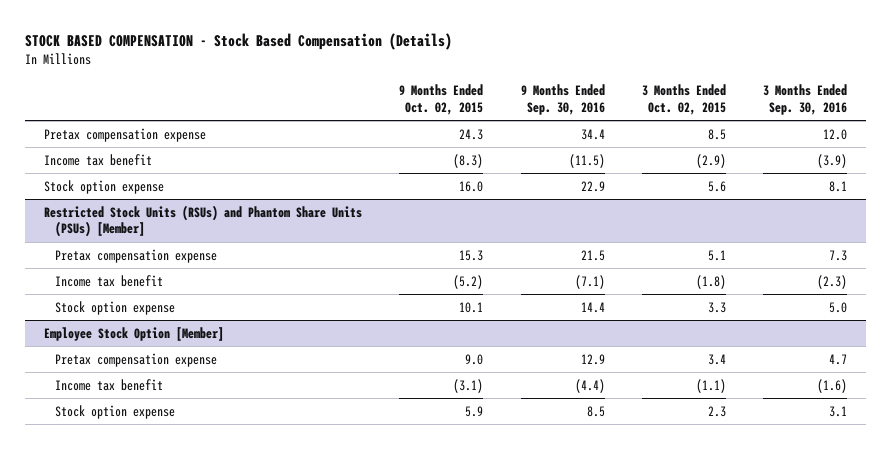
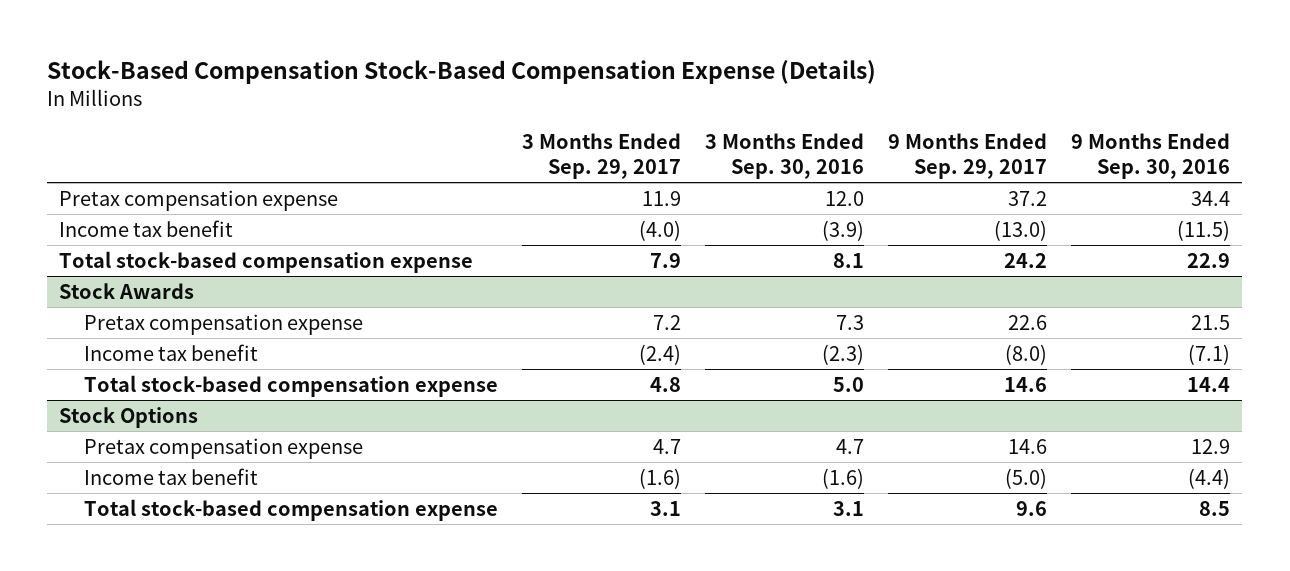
[24,32,452,50] STOCK BASED COMPENSATION - Stock Based Compensation (Details) -> [47,59,877,84] Stock-Based Compensation Stock-Based Compensation Expense (Details)
[399,84,484,116] 9 Months Ended Oct. 02, 2015 -> none
[642,84,727,116] 3 Months Ended Oct. 02, 2015 -> none
none -> [521,132,681,180] 3 Months Ended Sep. 29, 2017
none -> [888,132,1048,180] 9 Months Ended Sep. 29, 2017
[43,179,164,194] Stock option expense -> [59,250,474,273] Total stock-based compensation expense
[43,204,362,238] Restricted Stock Units (RSUs) and Phantom Share Units (PSUs) [Member] -> [59,282,195,299] Stock Awards
[54,300,175,315] Stock option expense -> [83,374,498,397] Total stock-based compensation expense
[43,326,224,341] Employee Stock Option [Member] -> [59,406,199,428] Stock Options
[54,404,175,419] Stock option expense -> [83,498,498,521] Total stock-based compensation expense

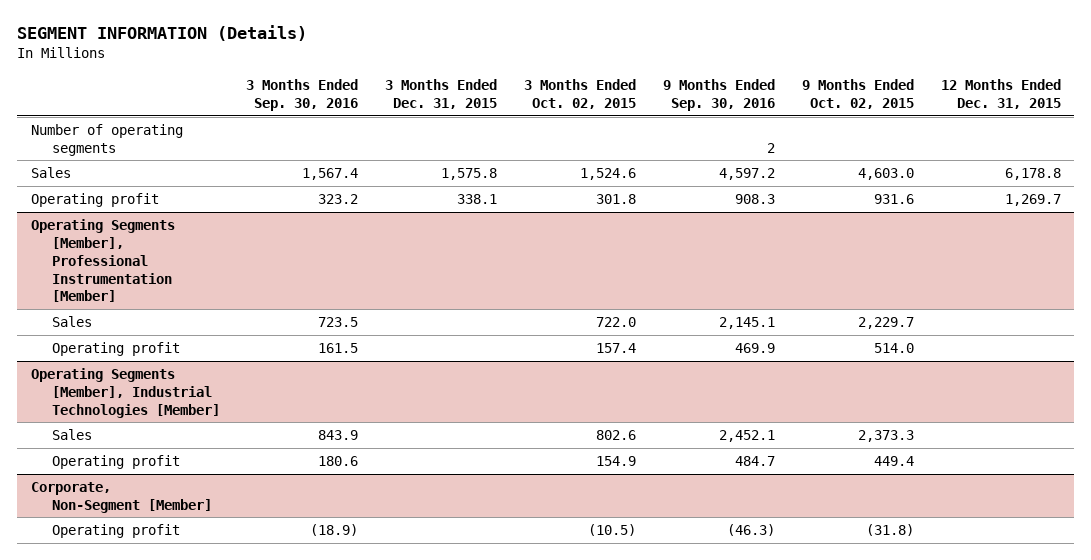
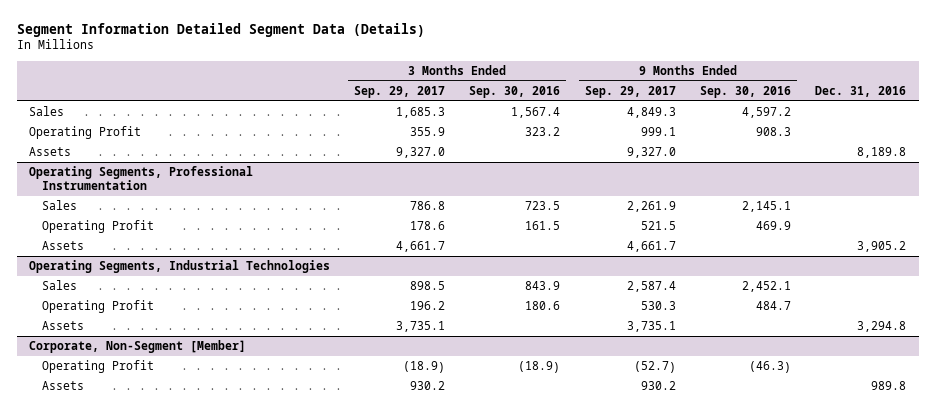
[17,25,308,42] SEGMENT INFORMATION (Details) -> [16,23,425,38] Segment Information Detailed Segment Data (Details)
[385,79,498,110] 3 Months Ended Dec. 31, 2015 -> none
[524,79,637,110] 3 Months Ended Oct. 02, 2015 -> none
[801,79,914,110] 9 Months Ended Oct. 02, 2015 -> none
[940,79,1061,110] 12 Months Ended Dec. 31, 2015 -> none
none -> [354,85,446,98] Sep. 29, 2017
none -> [584,85,676,98] Sep. 29, 2017
none -> [815,85,907,97] Dec. 31, 2016
[30,123,183,156] Number of operating segments -> none
[30,192,159,207] Operating profit -> [28,126,141,140] Operating Profit
none -> [28,147,71,157] Assets
[30,218,175,303] Operating Segments [Member], Professional Instrumentation [Member] -> [28,166,253,190] Operating Segments, Professional Instrumentation
[51,341,180,356] Operating profit -> [42,220,155,234] Operating Profit
none -> [42,241,85,251] Assets
[30,367,220,418] Operating Segments [Member], Industrial Technologies [Member] -> [28,260,330,274] Operating Segments, Industrial Technologies
[51,454,180,469] Operating profit -> [42,300,155,314] Operating Profit
none -> [42,321,85,331] Assets
[51,523,180,538] Operating profit -> [42,360,155,374] Operating Profit
none -> [42,381,85,391] Assets

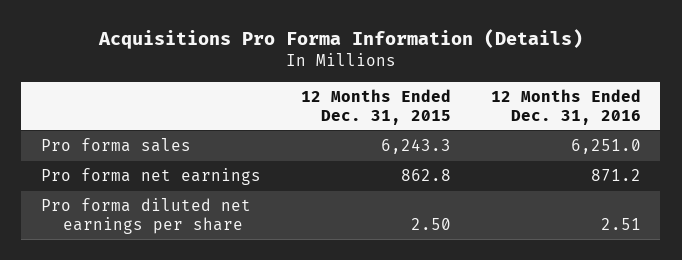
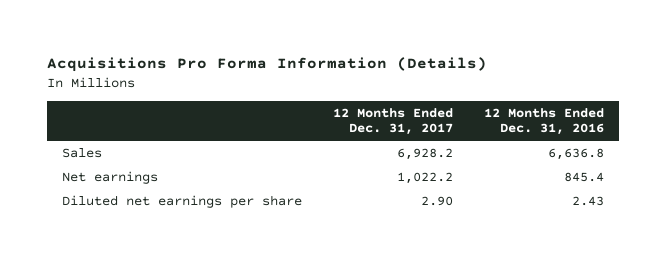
[300,88,451,125] 12 Months Ended Dec. 31, 2015 -> none
none -> [333,107,454,136] 12 Months Ended Dec. 31, 2017
[40,138,191,153] Pro forma sales -> [62,147,103,158] Sales
[570,139,641,155] 6,251.0 -> [547,147,604,160] 6,636.8
[40,168,261,186] Pro forma net earnings -> [62,170,159,184] Net earnings
[590,169,641,182] 871.2 -> [563,171,604,182] 845.4
[40,198,251,234] Pro forma diluted net earnings per share -> [62,194,303,208] Diluted net earnings per share
[600,217,641,230] 2.51 -> [571,195,604,206] 2.43

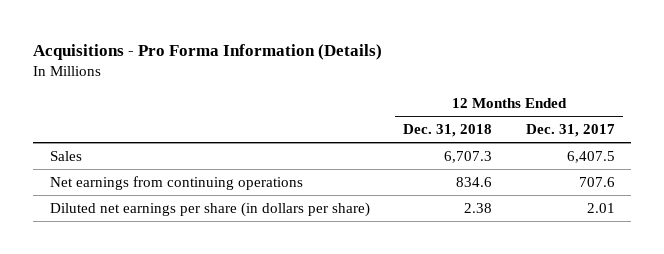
[46,57,487,73] Acquisitions Pro Forma Information (Details) -> [33,43,383,60] Acquisitions - Pro Forma Information (Details)
[483,107,604,136] 12 Months Ended Dec. 31, 2016 -> none
none -> [403,124,493,138] Dec. 31, 2018
[397,147,454,160] 6,928.2 -> [566,150,615,163] 6,407.5
[62,170,159,184] Net earnings -> [49,175,303,190] Net earnings from continuing operations
[397,171,454,184] 1,022.2 -> [578,176,615,187] 707.6
[62,194,303,208] Diluted net earnings per share -> [49,201,370,217] Diluted net earnings per share (in dollars per share)
[421,195,454,206] 2.90 -> [586,202,615,213] 2.01

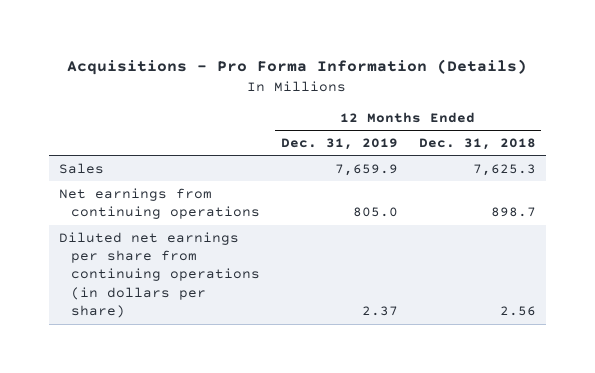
[525,124,615,138] Dec. 31, 2017 -> none
none -> [280,138,398,151] Dec. 31, 2019
[444,150,493,163] 6,707.3 -> [472,163,536,176] 7,625.3
[456,176,493,187] 834.6 -> [490,207,536,218] 898.7
[49,201,370,217] Diluted net earnings per share (in dollars per share) -> [59,231,260,319] Diluted net earnings per share from continuing operations (in dollars per share)
[464,202,493,213] 2.38 -> [499,306,536,317] 2.56

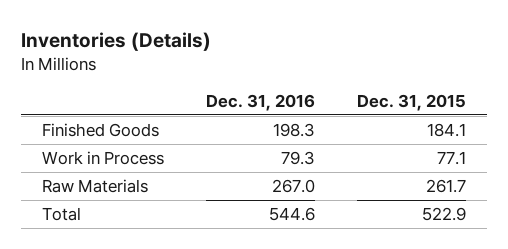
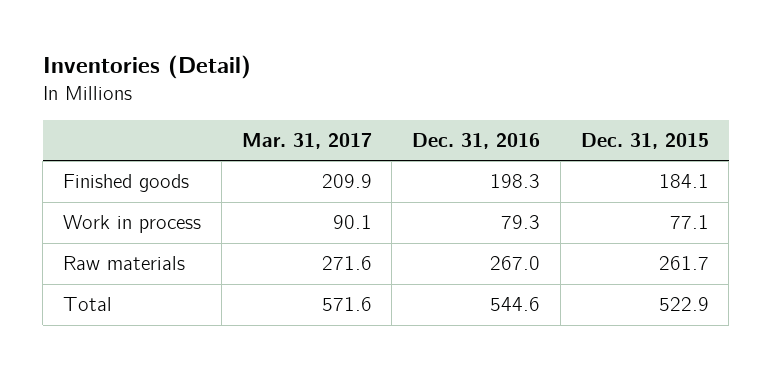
[20,32,211,52] Inventories (Details) -> [42,55,251,80] Inventories (Detail)
none -> [241,132,372,149] Mar. 31, 2017
[41,122,159,137] Finished Goods -> [63,174,190,193] Finished goods
[41,150,164,165] Work in Process -> [63,215,202,234] Work in process
[41,178,148,193] Raw Materials -> [63,256,186,271] Raw materials

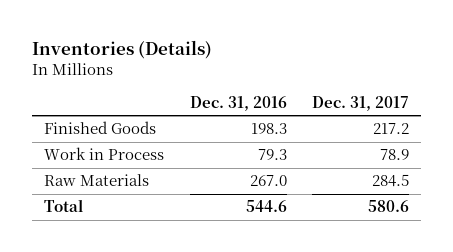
[42,55,251,80] Inventories (Detail) -> [31,39,212,59] Inventories (Details)
[241,132,372,149] Mar. 31, 2017 -> none
[580,132,709,149] Dec. 31, 2015 -> none
none -> [311,95,409,111] Dec. 31, 2017
[63,174,190,193] Finished goods -> [44,121,157,135] Finished Goods
[63,215,202,234] Work in process -> [44,147,165,161] Work in Process
[63,256,186,271] Raw materials -> [44,174,150,187] Raw Materials

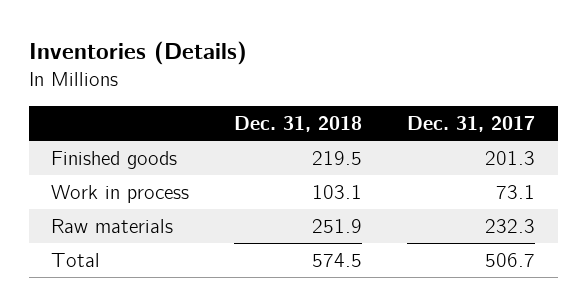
[189,95,287,111] Dec. 31, 2016 -> none
none -> [234,116,363,133] Dec. 31, 2018
[44,121,157,135] Finished Goods -> [51,150,178,169] Finished goods
[372,123,409,135] 217.2 -> [485,150,536,165] 201.3
[44,147,165,161] Work in Process -> [51,184,190,203] Work in process
[379,149,409,161] 78.9 -> [496,184,536,199] 73.1
[44,174,150,187] Raw Materials -> [51,218,174,233] Raw materials
[371,174,409,188] 284.5 -> [485,218,536,233] 232.3
[367,200,409,213] 580.6 -> [485,252,536,267] 506.7

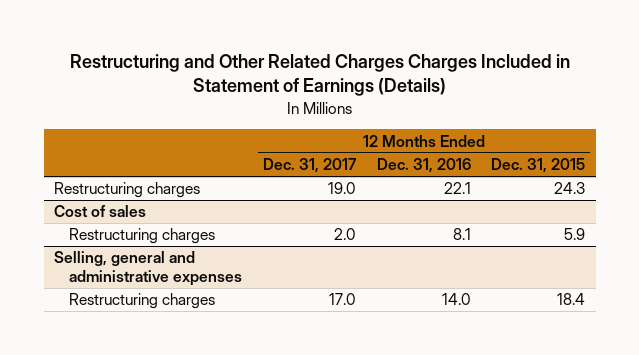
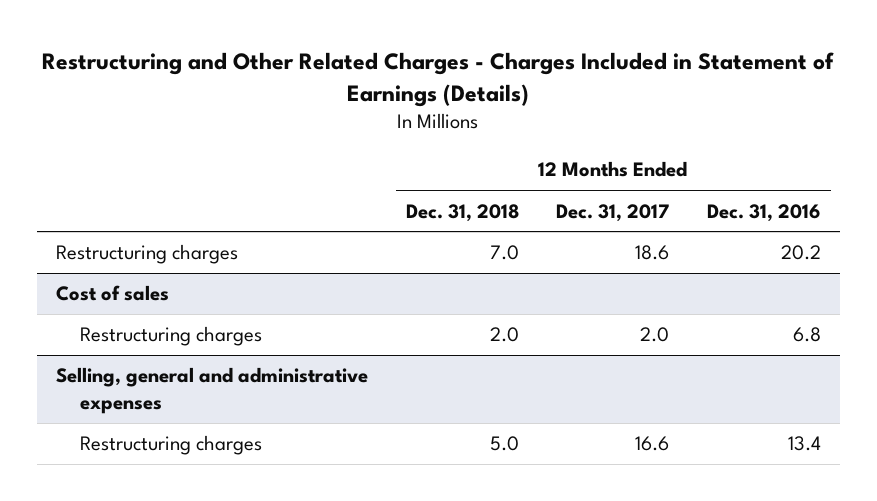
[69,54,570,97] Restructuring and Other Related Charges Charges Included in Statement of Earnings (Details) -> [42,51,835,107] Restructuring and Other Related Charges - Charges Included in Statement of Earnings (Details)
[491,158,586,174] Dec. 31, 2015 -> none
none -> [405,203,519,222] Dec. 31, 2018
[328,182,357,195] 19.0 -> [635,245,670,261] 18.6
[443,182,471,195] 22.1 -> [781,245,822,261] 20.2
[452,228,471,241] 8.1 -> [793,327,822,343] 6.8
[329,293,357,306] 17.0 -> [635,436,670,452] 16.6
[441,293,471,306] 14.0 -> [788,436,822,452] 13.4

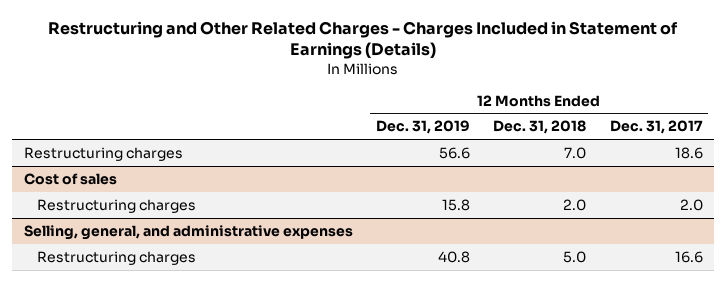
[707,203,822,222] Dec. 31, 2016 -> none
none -> [375,120,470,135] Dec. 31, 2019
[55,367,368,414] Selling, general and administrative expenses -> [23,224,353,240] Selling, general, and administrative expenses

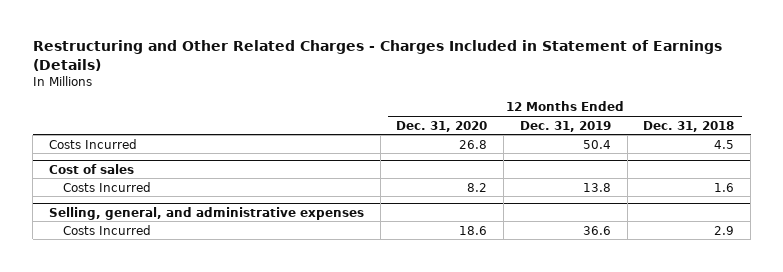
[609,120,703,135] Dec. 31, 2017 -> none
none -> [396,120,488,132] Dec. 31, 2020
[23,146,183,161] Restructuring charges -> none
none -> [48,138,137,149] Costs Incurred
[36,198,196,213] Restructuring charges -> none
none -> [63,181,152,192] Costs Incurred
[36,250,196,265] Restructuring charges -> none
none -> [63,224,152,235] Costs Incurred

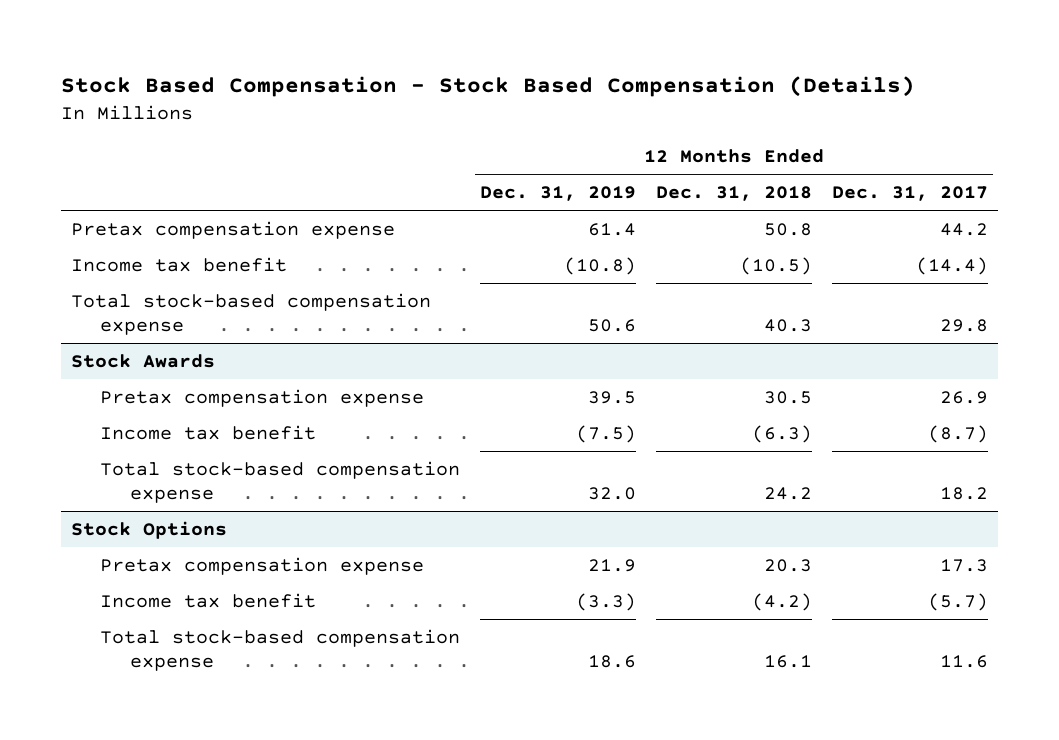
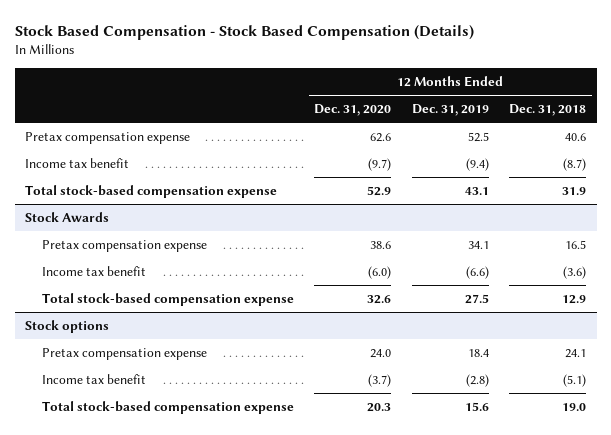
[832,186,989,202] Dec. 31, 2017 -> none
none -> [314,104,392,117] Dec. 31, 2020
[588,222,637,236] 61.4 -> [467,131,489,142] 52.5
[764,222,813,236] 50.8 -> [565,132,587,141] 40.6
[564,256,637,275] (10.8) -> [465,157,489,171] (9.4)
[740,256,813,275] (10.5) -> [563,157,587,171] (8.7)
[588,319,637,333] 50.6 -> [464,186,489,195] 43.1
[764,319,813,333] 40.3 -> [562,186,587,195] 31.9
[588,390,637,404] 39.5 -> [467,240,489,249] 34.1
[764,390,813,404] 30.5 -> [565,239,587,249] 16.5
[576,424,637,443] (7.5) -> [465,265,489,279] (6.6)
[752,424,813,443] (6.3) -> [563,265,587,279] (3.6)
[588,487,637,501] 32.0 -> [464,293,489,304] 27.5
[764,487,813,501] 24.2 -> [562,294,587,304] 12.9
[71,520,228,539] Stock Options -> [24,319,109,333] Stock options
[588,558,637,572] 21.9 -> [467,348,489,357] 18.4
[764,558,813,572] 20.3 -> [565,348,587,358] 24.1
[576,592,637,611] (3.3) -> [465,373,489,387] (2.8)
[752,592,813,611] (4.2) -> [563,373,587,387] (5.1)
[588,655,637,669] 18.6 -> [464,401,489,411] 15.6
[764,655,813,669] 16.1 -> [562,402,587,411] 19.0

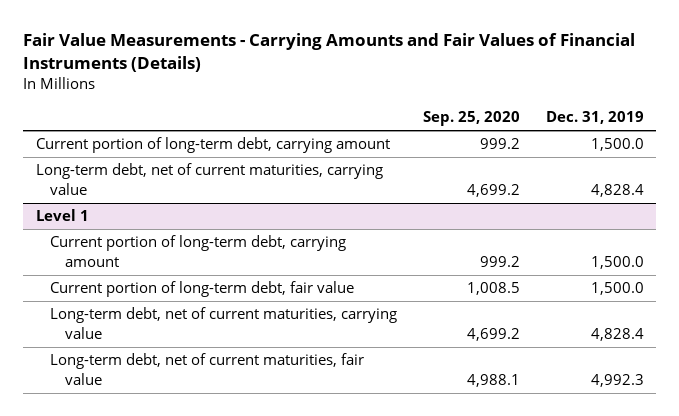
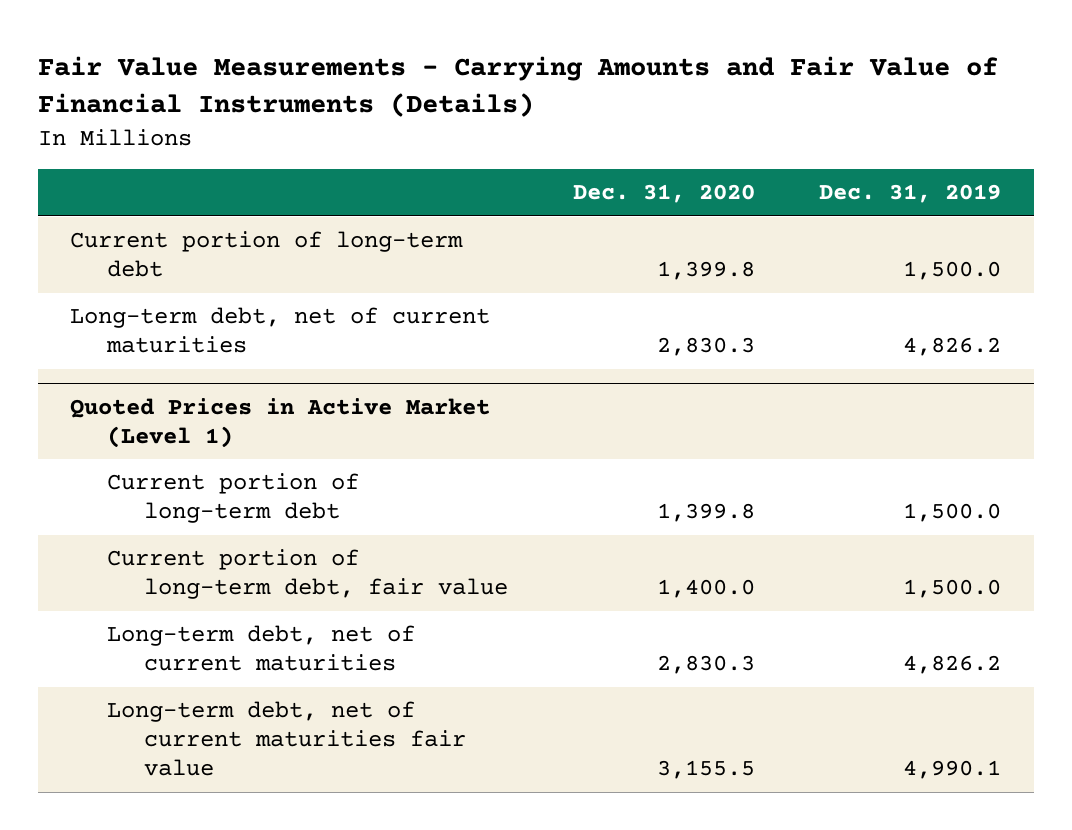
[22,32,635,73] Fair Value Measurements - Carrying Amounts and Fair Values of Financial Instruments (Details) -> [37,56,998,118] Fair Value Measurements - Carrying Amounts and Fair Value of Financial Instruments (Details)
[423,111,521,127] Sep. 25, 2020 -> none
none -> [572,184,755,204] Dec. 31, 2020
[35,137,390,154] Current portion of long-term debt, carrying amount -> [70,231,464,278] Current portion of long-term debt
[35,163,383,195] Long-term debt, net of current maturities, carrying value -> [70,307,491,354] Long-term debt, net of current maturities
[590,183,644,197] 4,828.4 -> [903,337,1002,357] 4,826.2
[35,209,89,222] Level 1 -> [70,397,491,448] Quoted Prices in Active Market (Level 1)
[50,235,347,267] Current portion of long-term debt, carrying amount -> [107,473,360,524] Current portion of long-term debt
[50,307,398,339] Long-term debt, net of current maturities, carrying value -> [107,625,416,672] Long-term debt, net of current maturities
[590,327,644,341] 4,828.4 -> [903,655,1002,675] 4,826.2
[50,353,365,385] Long-term debt, net of current maturities, fair value -> [107,701,466,777] Long-term debt, net of current maturities fair value
[590,373,644,387] 4,992.3 -> [903,760,1002,780] 4,990.1

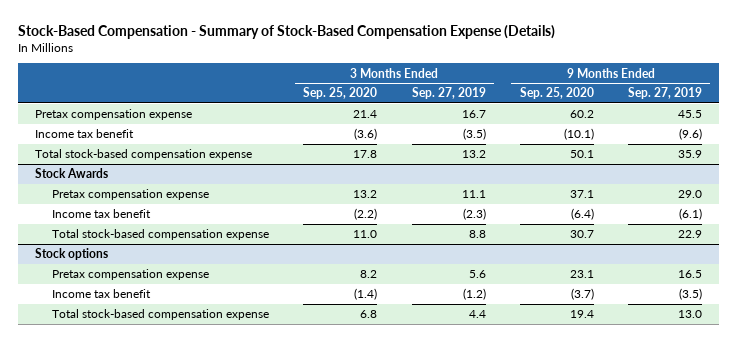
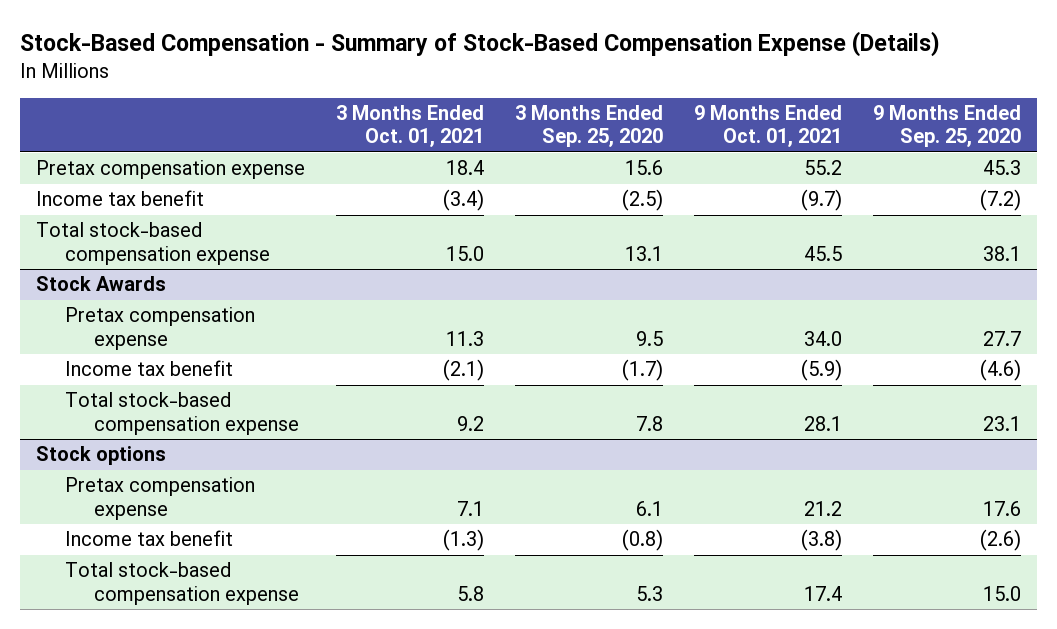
[411,87,486,100] Sep. 27, 2019 -> none
[627,87,702,100] Sep. 27, 2019 -> none
none -> [335,104,484,148] 3 Months Ended Oct. 01, 2021
none -> [694,104,843,148] 9 Months Ended Oct. 01, 2021
[353,110,378,119] 21.4 -> [624,160,663,176] 15.6
[569,110,594,119] 60.2 -> [983,160,1022,176] 45.3
[354,128,378,141] (3.6) -> [621,189,663,212] (2.5)
[563,128,594,141] (10.1) -> [980,189,1022,212] (7.2)
[353,150,378,159] 17.8 -> [624,245,663,261] 13.1
[569,150,594,159] 50.1 -> [983,245,1022,261] 38.1
[353,190,378,199] 13.2 -> [635,330,663,346] 9.5
[569,190,594,199] 37.1 -> [983,330,1022,346] 27.7
[354,208,378,221] (2.2) -> [621,359,663,382] (1.7)
[570,208,594,221] (6.4) -> [980,359,1022,382] (4.6)
[353,230,378,239] 11.0 -> [635,415,663,431] 7.8
[569,230,594,239] 30.7 -> [983,415,1022,431] 23.1
[360,270,378,279] 8.2 -> [635,500,663,516] 6.1
[569,270,594,279] 23.1 -> [983,500,1022,516] 17.6
[354,288,378,301] (1.4) -> [621,529,663,552] (0.8)
[570,288,594,301] (3.7) -> [980,529,1022,552] (2.6)
[360,310,378,319] 6.8 -> [635,585,663,601] 5.3
[569,310,594,319] 19.4 -> [983,585,1022,601] 15.0

